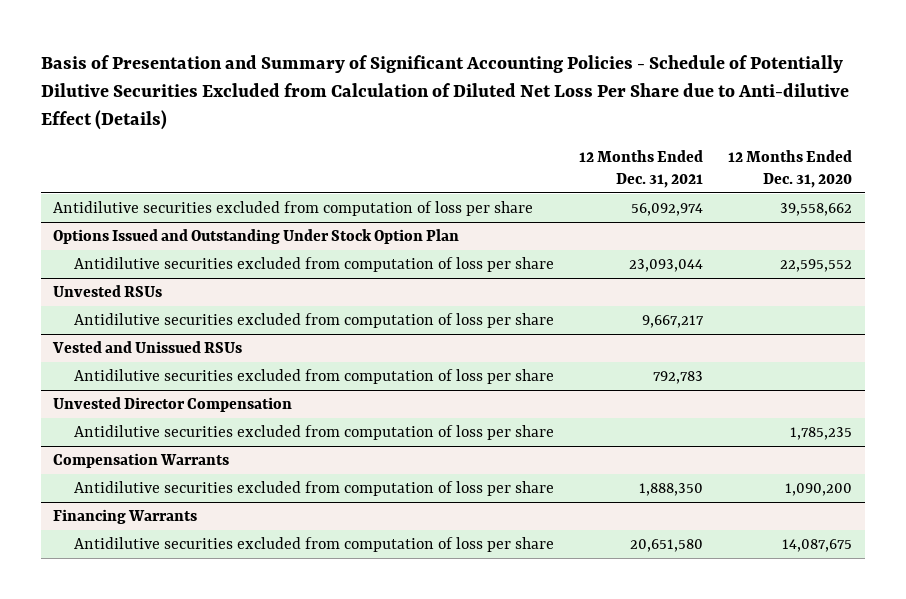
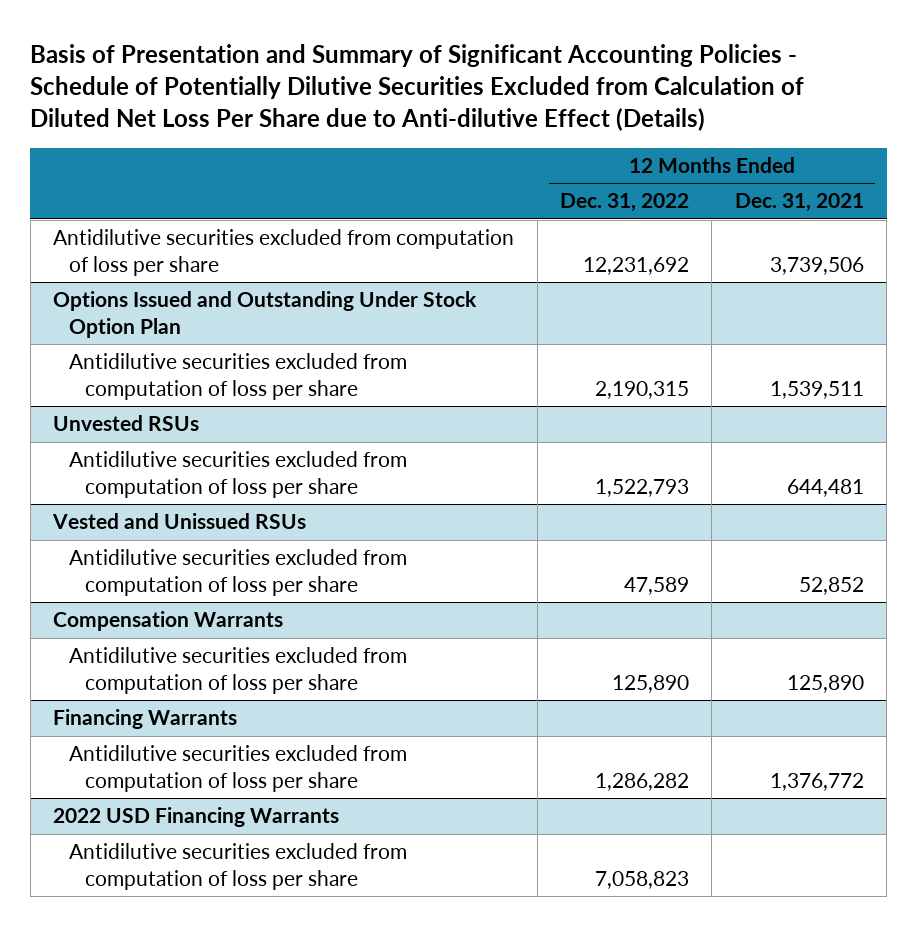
[728,150,853,188] 12 Months Ended Dec. 31, 2020 -> none
none -> [559,193,689,213] Dec. 31, 2022
[631,203,704,217] 56,092,974 -> [769,256,864,275] 3,739,506
[629,259,704,273] 23,093,044 -> [769,380,864,399] 1,539,511
[642,315,705,329] 9,667,217 -> [786,478,864,497] 644,481
[53,397,293,413] Unvested Director Compensation -> none
[74,425,555,441] Antidilutive securities excluded from computation of loss per share -> none
[653,371,704,385] 792,783 -> [798,576,864,595] 52,852
[639,483,704,497] 1,888,350 -> [786,674,864,693] 125,890
[630,539,704,553] 20,651,580 -> [769,772,864,791] 1,376,772
none -> [53,807,340,828] 2022 USD Financing Warrants
none -> [69,843,408,890] Antidilutive securities excluded from computation of loss per share

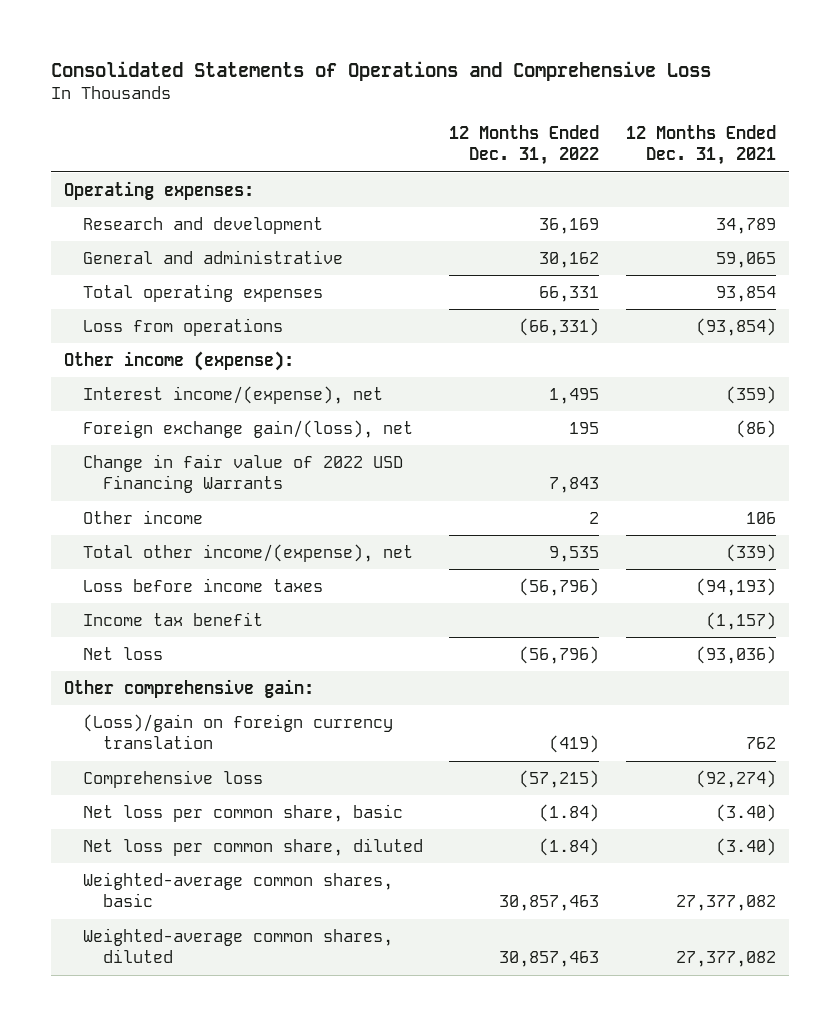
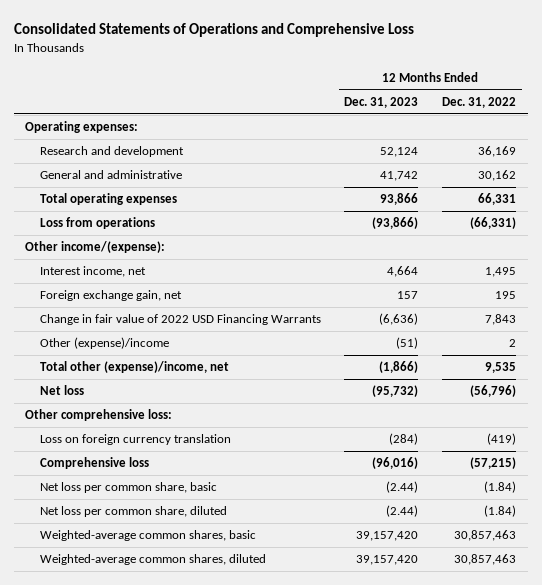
[625,124,776,166] 12 Months Ended Dec. 31, 2021 -> none
none -> [344,97,419,109] Dec. 31, 2023
[64,351,295,372] Other income (expense): -> [25,241,166,254] Other income/(expense):
[83,386,384,405] Interest income/(expense), net -> [39,266,146,278] Interest income, net
[83,420,414,439] Foreign exchange gain/(loss), net -> [39,290,182,302] Foreign exchange gain, net
[83,578,324,593] Loss before income taxes -> none
[83,612,264,627] Income tax benefit -> none
[83,510,204,525] Other income -> [39,337,169,350] Other (expense)/income
[83,544,414,563] Total other income/(expense), net -> [39,361,229,374] Total other (expense)/income, net
[64,679,315,699] Other comprehensive gain: -> [25,409,173,422] Other comprehensive loss:
[83,714,394,750] (Loss)/gain on foreign currency translation -> [39,434,231,446] Loss on foreign currency translation

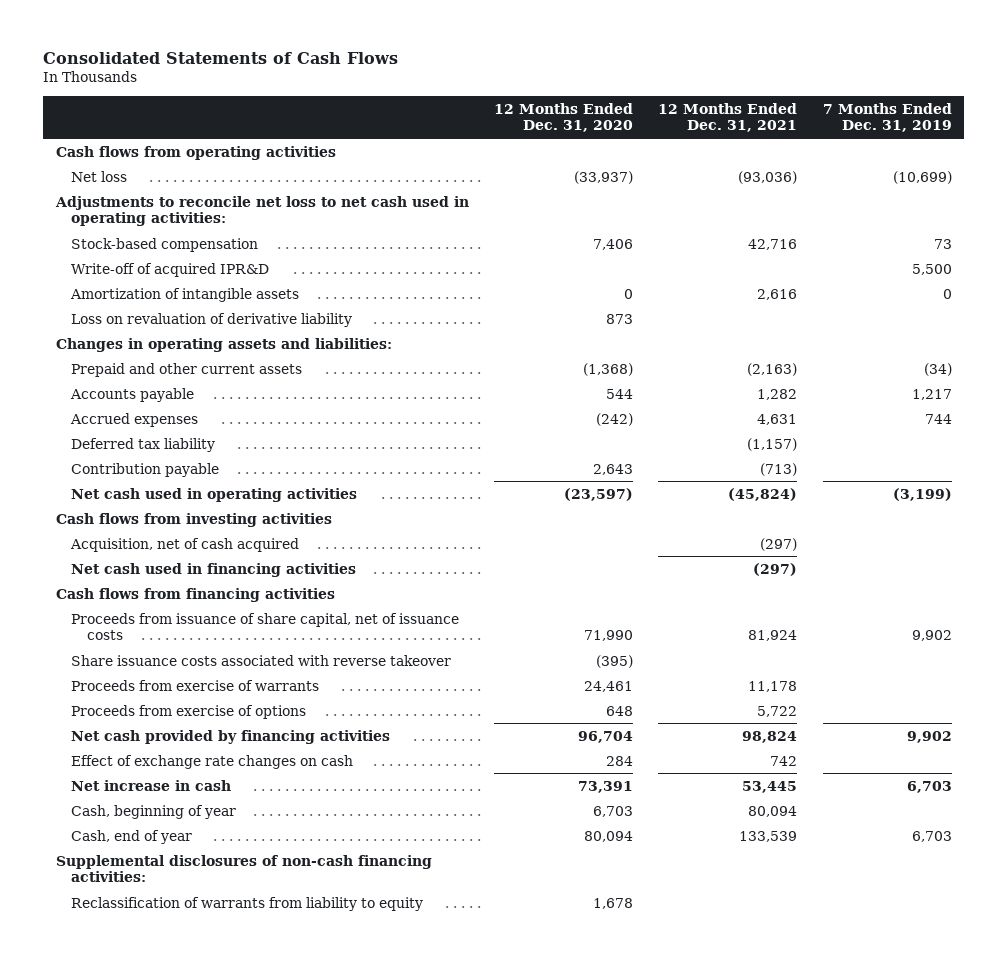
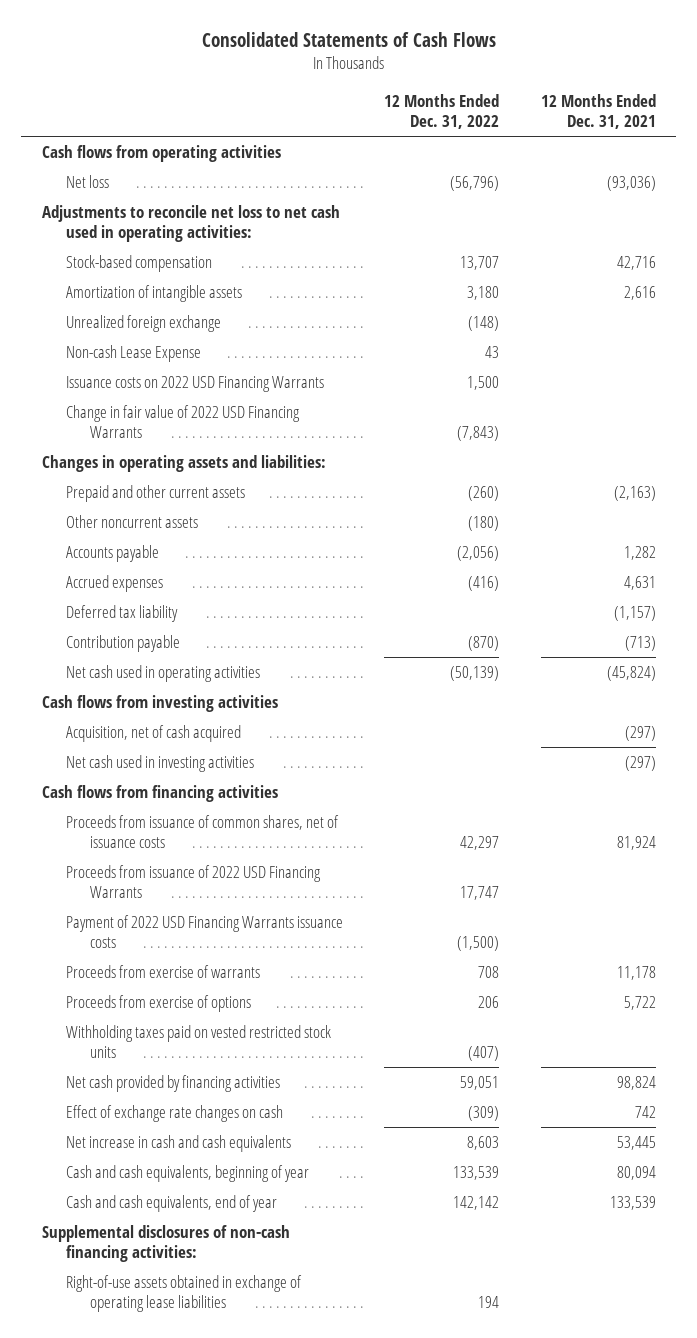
[494,102,634,133] 12 Months Ended Dec. 31, 2020 -> none
[822,102,952,133] 7 Months Ended Dec. 31, 2019 -> none
none -> [384,94,500,130] 12 Months Ended Dec. 31, 2022
[71,262,270,277] Write-off of acquired IPR&D -> none
[71,312,353,327] Loss on revaluation of derivative liability -> none
none -> [65,314,221,332] Unrealized foreign exchange
none -> [65,344,201,362] Non-cash Lease Expense
none -> [65,375,324,392] Issuance costs on 2022 USD Financing Warrants
none -> [65,404,300,438] Change in fair value of 2022 USD Financing Warrants
none -> [65,514,198,528] Other noncurrent assets
[71,562,357,577] Net cash used in financing activities -> [65,754,254,772] Net cash used in investing activities
[71,654,452,666] Share issuance costs associated with reverse takeover -> none
[71,612,460,641] Proceeds from issuance of share capital, net of issuance costs -> [65,814,339,848] Proceeds from issuance of common shares, net of issuance costs
none -> [65,864,321,898] Proceeds from issuance of 2022 USD Financing Warrants
none -> [65,914,343,948] Payment of 2022 USD Financing Warrants issuance costs
none -> [65,1024,331,1058] Withholding taxes paid on vested restricted stock units
[71,779,232,791] Net increase in cash -> [65,1134,291,1152] Net increase in cash and cash equivalents
[71,804,237,819] Cash, beginning of year -> [65,1164,309,1182] Cash and cash equivalents, beginning of year
[71,829,193,844] Cash, end of year -> [65,1194,277,1212] Cash and cash equivalents, end of year
[71,896,424,911] Reclassification of warrants from liability to equity -> none
none -> [65,1274,302,1312] Right-of-use assets obtained in exchange of operating lease liabilities

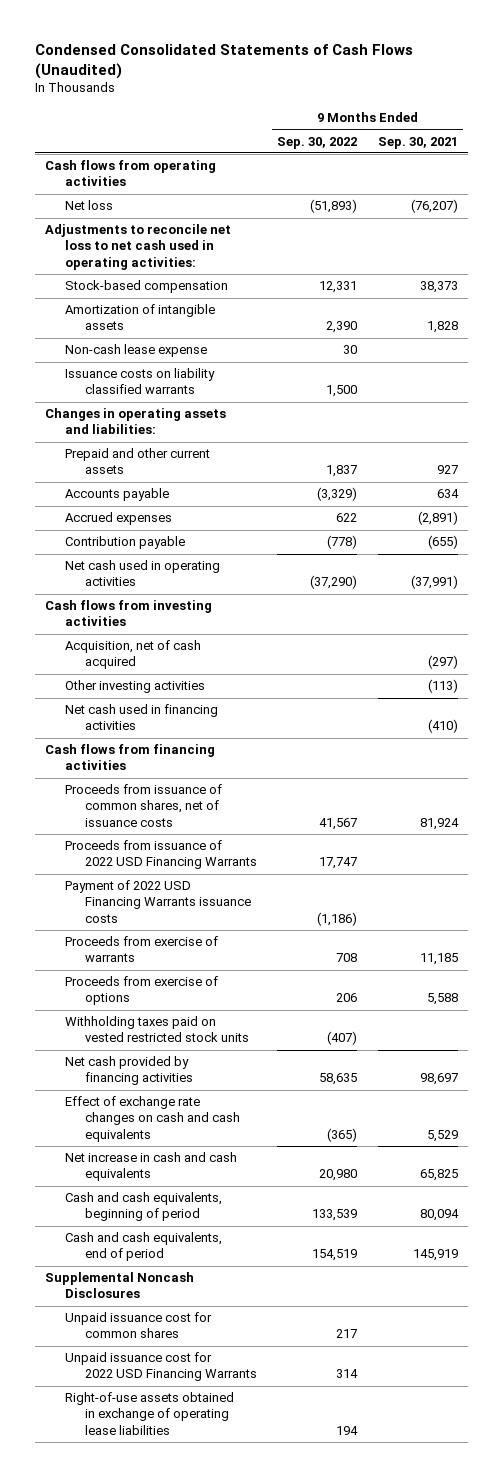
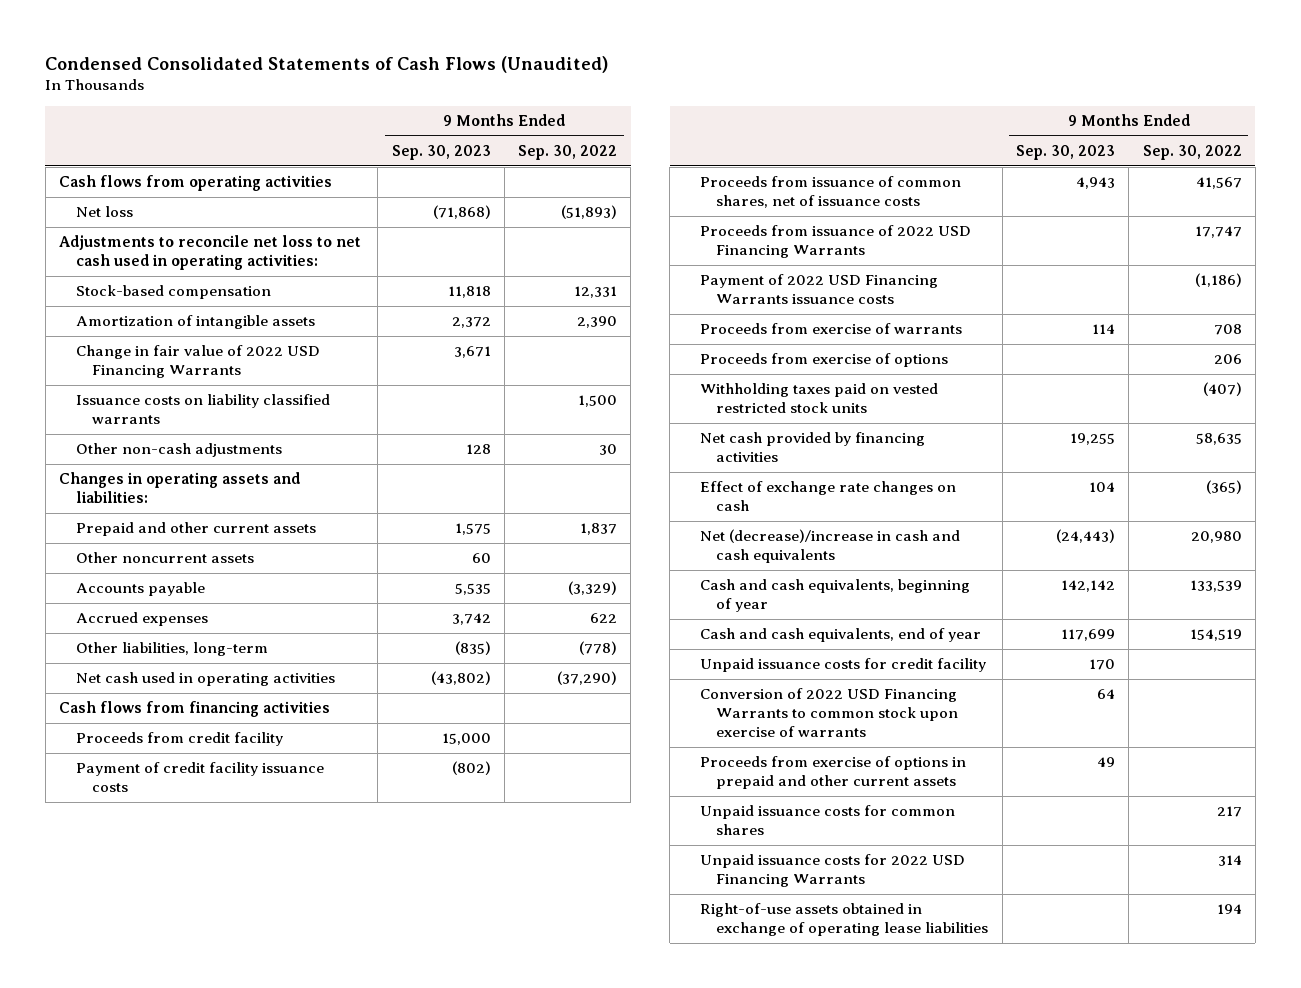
[377,136,458,149] Sep. 30, 2021 -> none
none -> [391,145,491,161] Sep. 30, 2023
[64,344,207,358] Non-cash lease expense -> none
none -> [75,345,320,379] Change in fair value of 2022 USD Financing Warrants
none -> [75,443,282,458] Other non-cash adjustments
none -> [75,552,254,564] Other noncurrent assets
[64,536,185,550] Contribution payable -> [75,642,268,657] Other liabilities, long-term
[44,600,212,627] Cash flows from investing activities -> none
[64,640,201,670] Acquisition, net of cash acquired -> none
[64,680,205,694] Other investing activities -> none
[64,704,218,731] Net cash used in financing activities -> none
none -> [75,732,283,747] Proceeds from credit facility
none -> [75,762,324,793] Payment of credit facility issuance costs
[44,1272,194,1299] Supplemental Noncash Disclosures -> none
[64,1096,240,1142] Effect of exchange rate changes on cash and cash equivalents -> [699,481,956,512] Effect of exchange rate changes on cash
[64,1152,237,1182] Net increase in cash and cash equivalents -> [699,529,960,564] Net (decrease)/increase in cash and cash equivalents
[64,1192,222,1222] Cash and cash equivalents, beginning of period -> [699,579,970,613] Cash and cash equivalents, beginning of year
[64,1232,222,1262] Cash and cash equivalents, end of period -> [699,628,981,643] Cash and cash equivalents, end of year
none -> [699,658,986,673] Unpaid issuance costs for credit facility
none -> [699,688,959,738] Conversion of 2022 USD Financing Warrants to common stock upon exercise of warrants
none -> [699,756,966,790] Proceeds from exercise of options in prepaid and other current assets
[64,1312,212,1339] Unpaid issuance cost for common shares -> [699,805,955,836] Unpaid issuance costs for common shares
[64,1352,257,1382] Unpaid issuance cost for 2022 USD Financing Warrants -> [699,854,965,888] Unpaid issuance costs for 2022 USD Financing Warrants

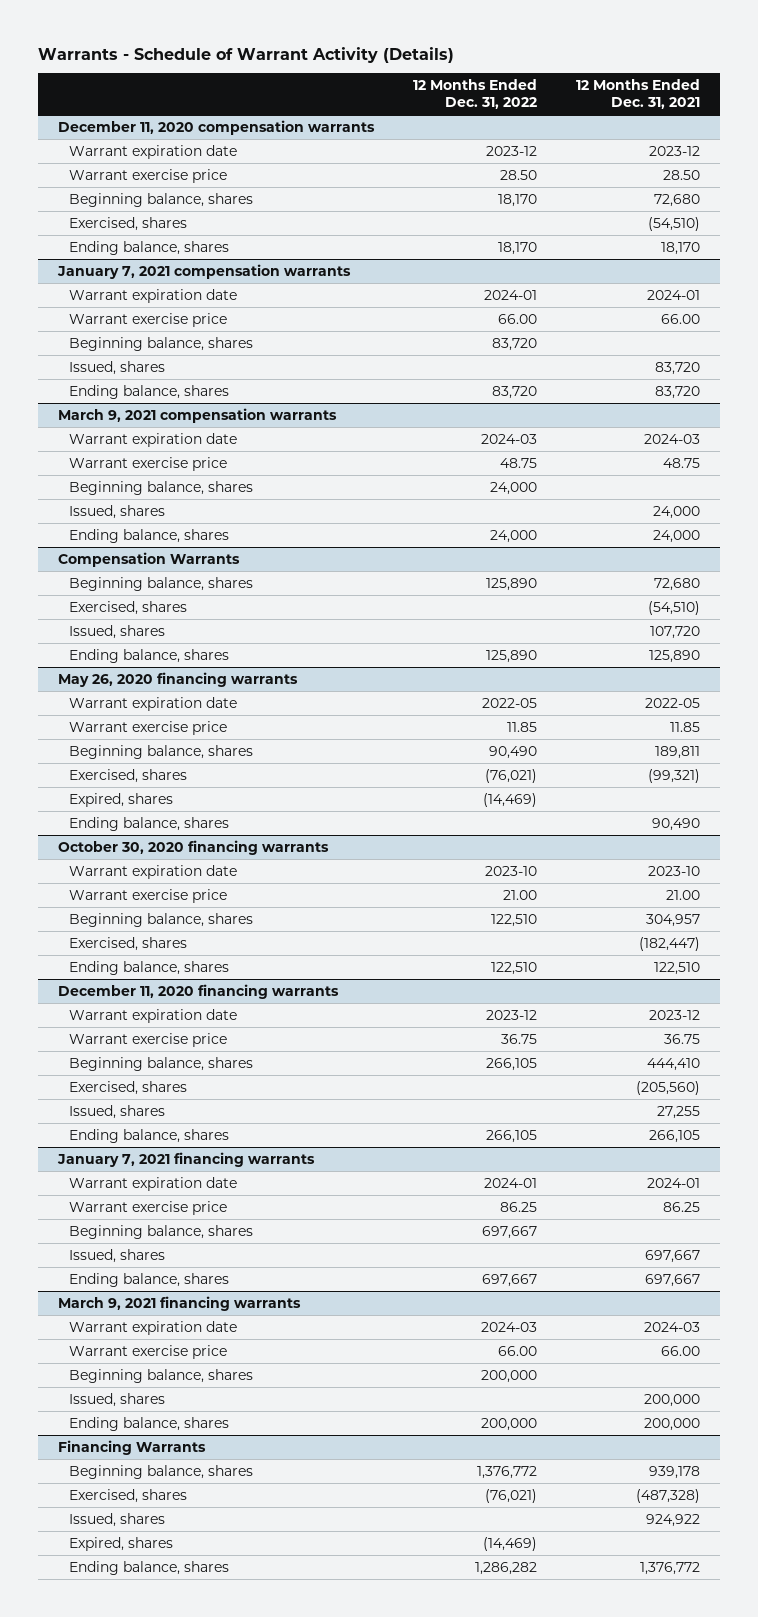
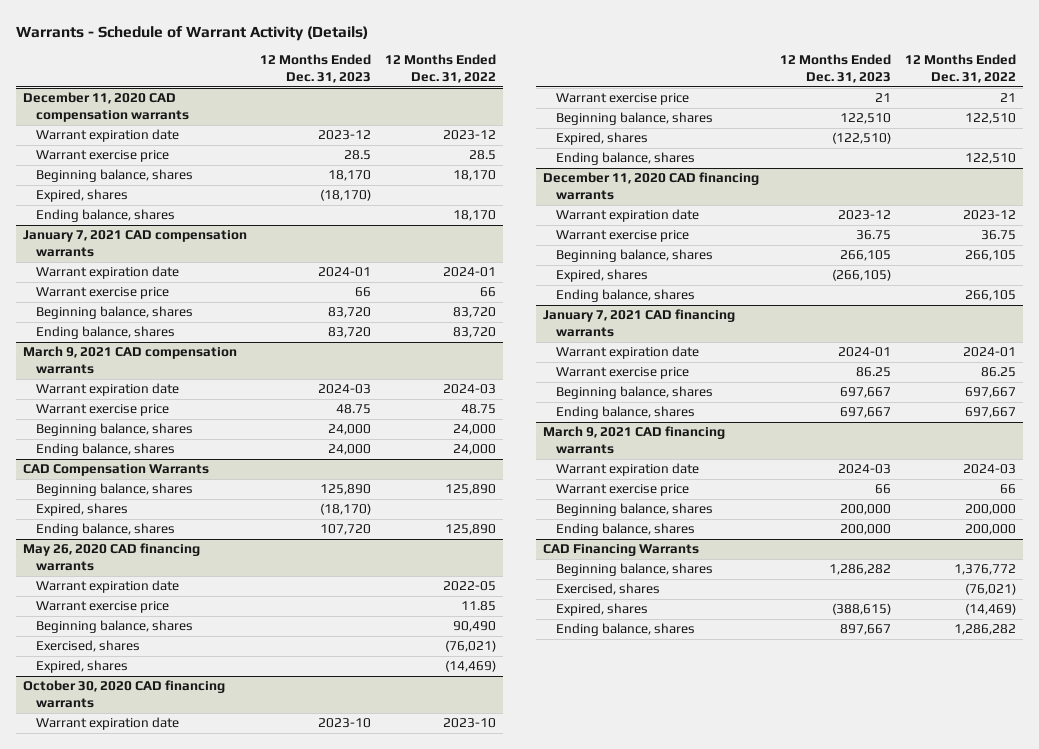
[575,79,700,110] 12 Months Ended Dec. 31, 2021 -> none
none -> [260,54,372,83] 12 Months Ended Dec. 31, 2023
[57,119,375,135] December 11, 2020 compensation warrants -> [22,92,189,122] December 11, 2020 CAD compensation warrants
[499,169,537,180] 28.50 -> [469,150,497,161] 28.5
[69,216,188,231] Exercised, shares -> none
none -> [35,189,128,203] Expired, shares
[56,263,351,279] January 7, 2021 compensation warrants -> [22,230,247,257] January 7, 2021 CAD compensation warrants
[497,313,537,324] 66.00 -> [480,287,497,298] 66
[69,360,166,375] Issued, shares -> none
[57,407,337,423] March 9, 2021 compensation warrants -> [22,346,237,374] March 9, 2021 CAD compensation warrants
[69,504,166,519] Issued, shares -> none
[57,551,240,567] Compensation Warrants -> [22,464,209,477] CAD Compensation Warrants
[69,600,188,615] Exercised, shares -> none
[69,624,166,639] Issued, shares -> none
none -> [35,503,128,517] Expired, shares
[57,671,298,687] May 26, 2020 financing warrants -> [22,543,200,571] May 26, 2020 CAD financing warrants
[69,816,230,831] Ending balance, shares -> none
[57,839,329,855] October 30, 2020 financing warrants -> [22,680,225,708] October 30, 2020 CAD financing warrants
[502,889,537,900] 21.00 -> [999,93,1016,103] 21
[69,936,188,951] Exercised, shares -> none
none -> [555,132,648,146] Expired, shares
[57,983,339,999] December 11, 2020 financing warrants -> [542,172,759,200] December 11, 2020 CAD financing warrants
[69,1080,188,1095] Exercised, shares -> none
[69,1104,166,1119] Issued, shares -> none
none -> [555,269,648,283] Expired, shares
[56,1151,315,1167] January 7, 2021 financing warrants -> [542,309,735,337] January 7, 2021 CAD financing warrants
[69,1248,166,1263] Issued, shares -> none
[57,1295,301,1311] March 9, 2021 financing warrants -> [542,426,725,454] March 9, 2021 CAD financing warrants
[497,1345,537,1356] 66.00 -> [999,484,1016,495] 66
[69,1392,166,1407] Issued, shares -> none
[57,1439,206,1455] Financing Warrants -> [542,544,699,557] CAD Financing Warrants
[69,1512,166,1527] Issued, shares -> none

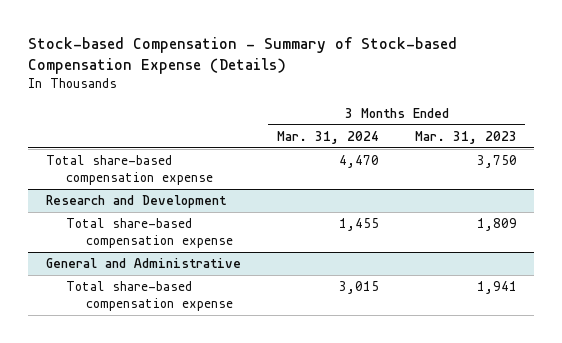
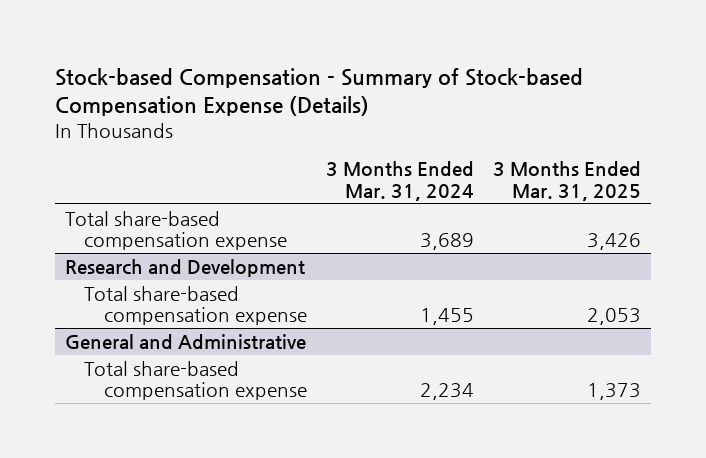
[414,131,517,145] Mar. 31, 2023 -> none
none -> [493,161,642,201] 3 Months Ended Mar. 31, 2025
[338,155,379,169] 4,470 -> [420,233,475,251] 3,689
[338,281,379,295] 3,015 -> [420,383,475,401] 2,234

